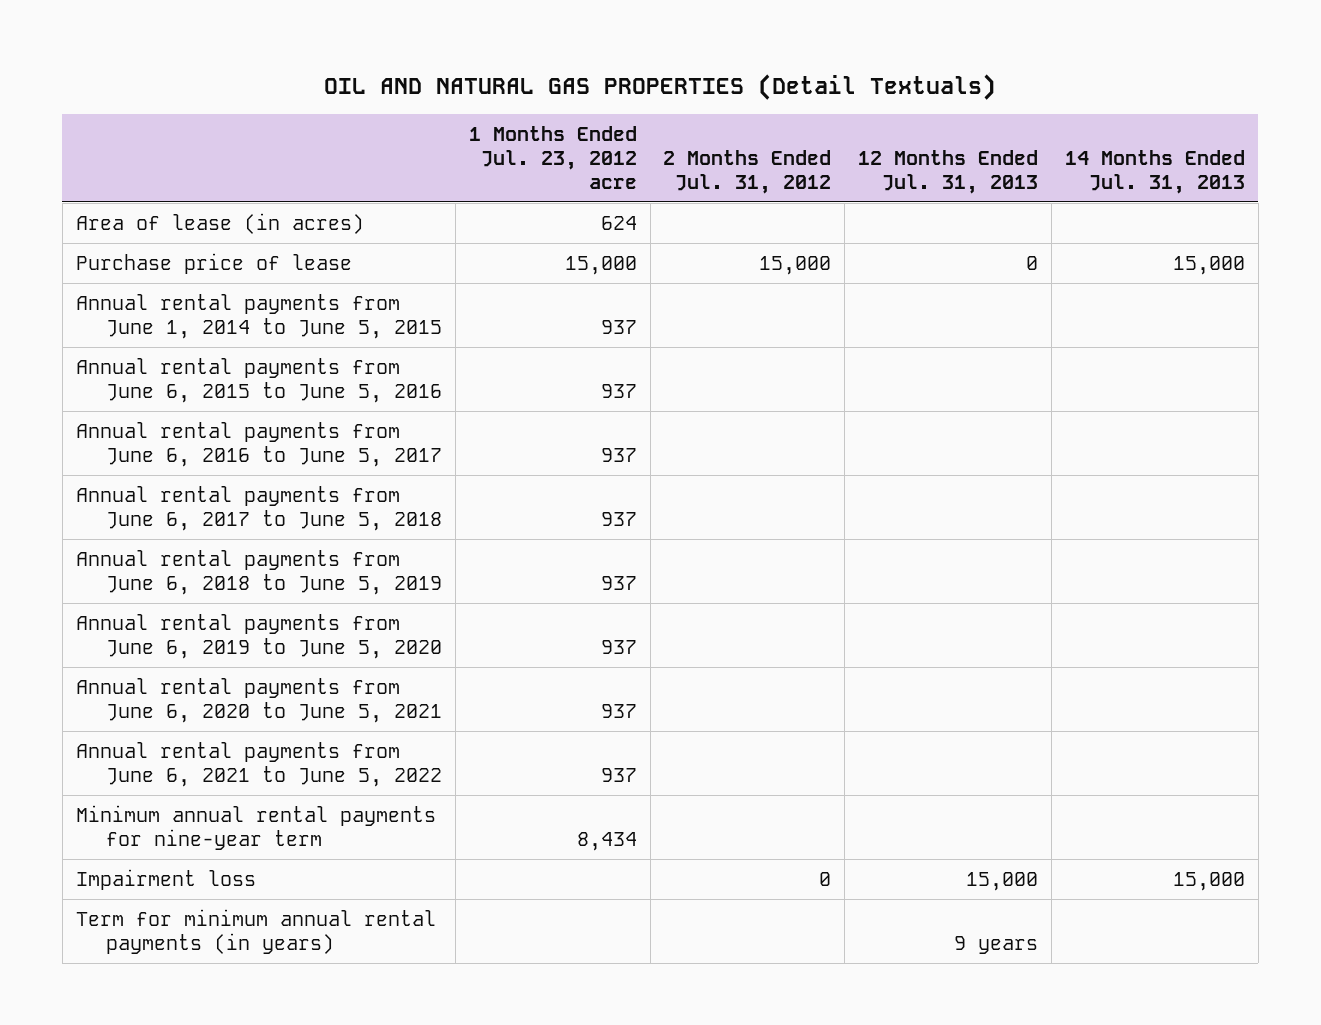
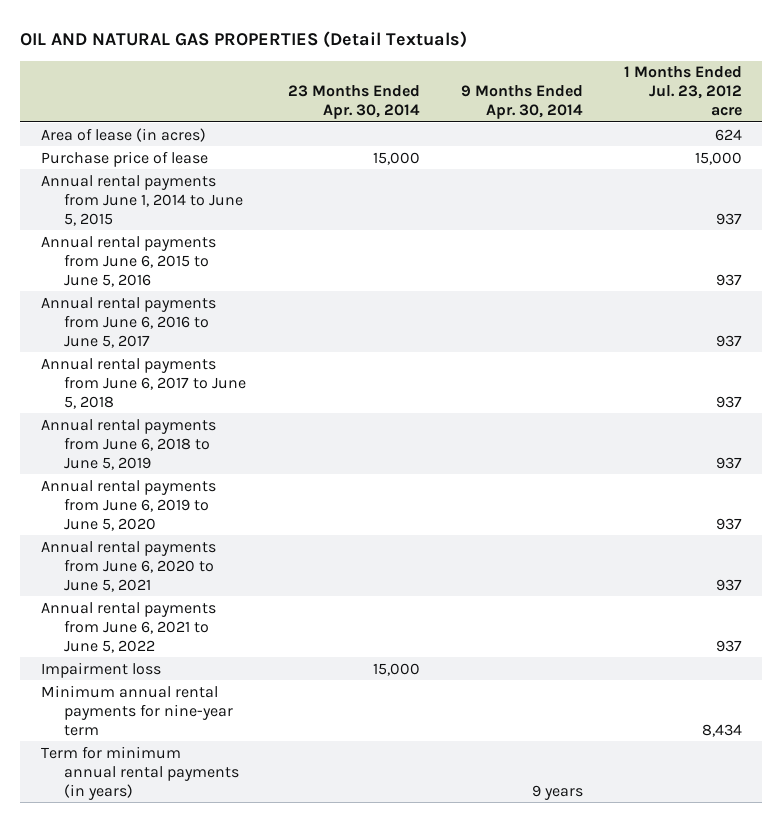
[663,149,832,194] 2 Months Ended Jul. 31, 2012 -> none
[858,149,1039,194] 12 Months Ended Jul. 31, 2013 -> none
[1064,149,1245,194] 14 Months Ended Jul. 31, 2013 -> none
none -> [287,85,420,120] 23 Months Ended Apr. 30, 2014
none -> [460,85,583,120] 9 Months Ended Apr. 30, 2014
[75,805,436,850] Minimum annual rental payments for nine-year term -> [40,684,234,736] Minimum annual rental payments for nine-year term

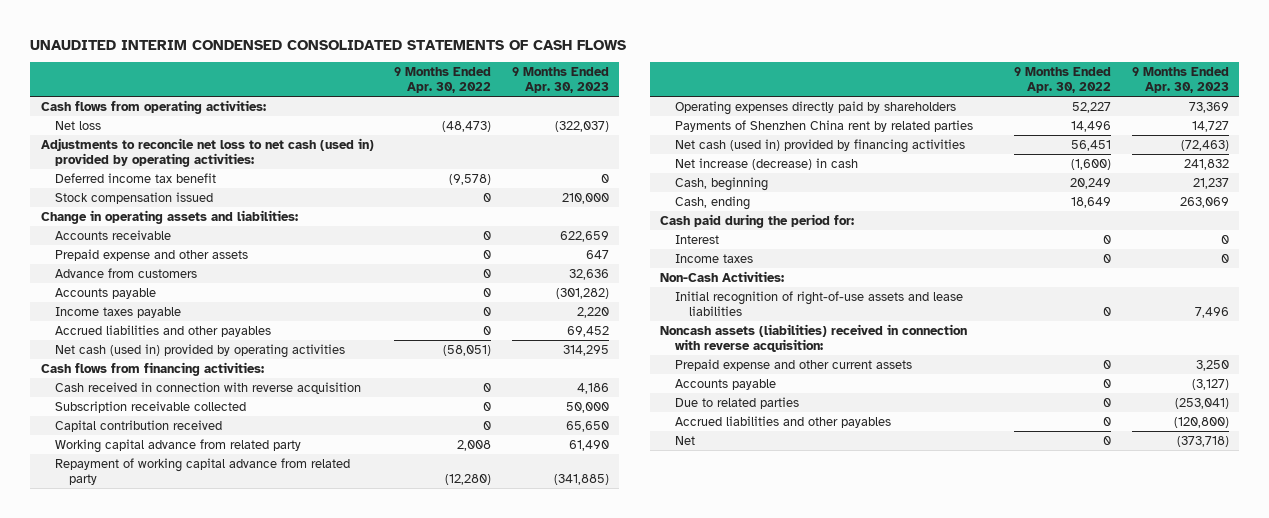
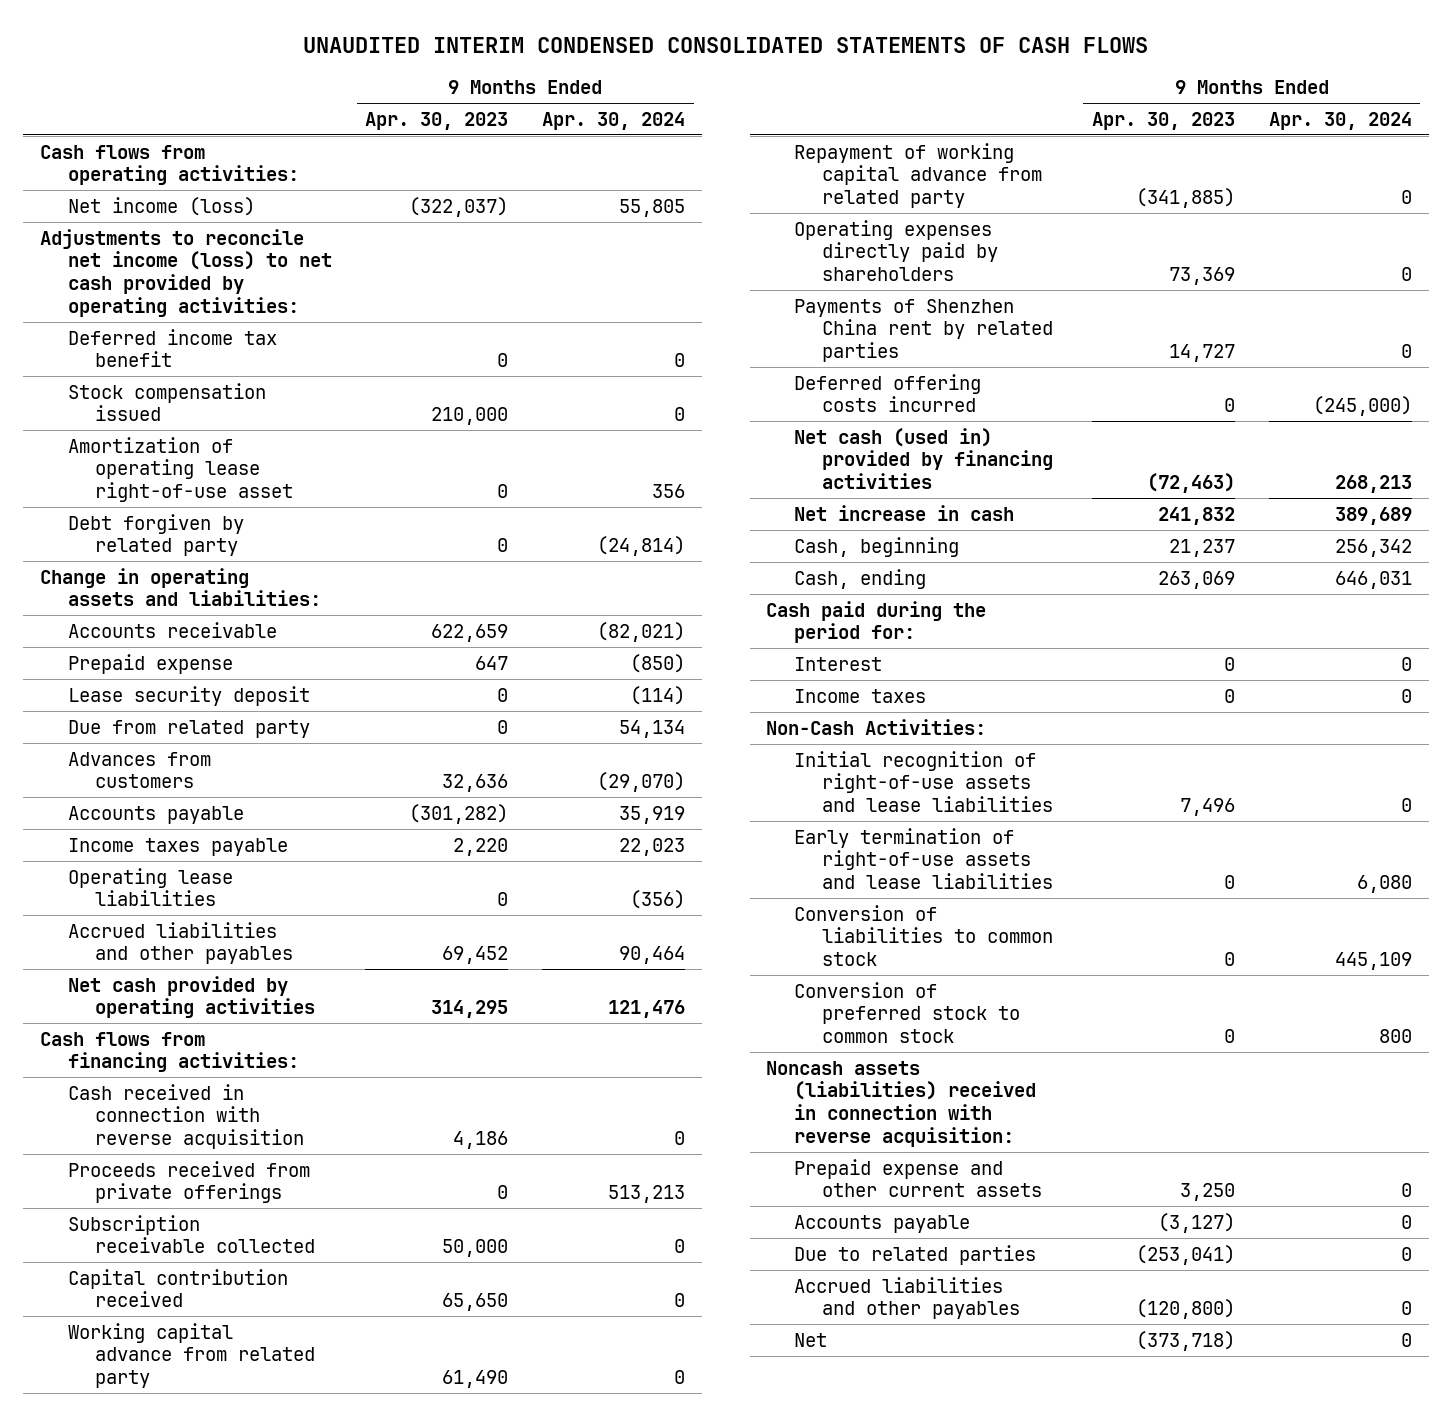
[394,66,492,93] 9 Months Ended Apr. 30, 2022 -> none
none -> [542,111,686,130] Apr. 30, 2024
[54,120,101,130] Net loss -> [67,196,255,216] Net income (loss)
[40,137,374,167] Adjustments to reconcile net loss to net cash (used in) provided by operating activities: -> [40,228,332,317] Adjustments to reconcile net income (loss) to net cash provided by operating activities:
none -> [67,436,294,503] Amortization of operating lease right-of-use asset
none -> [67,513,244,557] Debt forgiven by related party
[54,248,248,261] Prepaid expense and other assets -> [67,653,233,674] Prepaid expense
none -> [67,685,310,706] Lease security deposit
none -> [67,719,310,738] Due from related party
[54,267,197,278] Advance from customers -> [67,751,211,789] Advances from customers
none -> [67,867,233,907] Operating lease liabilities
[54,343,345,358] Net cash (used in) provided by operating activities -> [67,975,316,1019] Net cash provided by operating activities
none -> [67,1160,310,1204] Proceeds received from private offerings
none -> [794,373,982,413] Deferred offering costs incurred
[674,157,858,170] Net increase (decrease) in cash -> [794,504,1015,521] Net increase in cash
none -> [794,827,1053,890] Early termination of right-of-use assets and lease liabilities
none -> [794,904,1053,967] Conversion of liabilities to common stock
none -> [794,981,1020,1044] Conversion of preferred stock to common stock

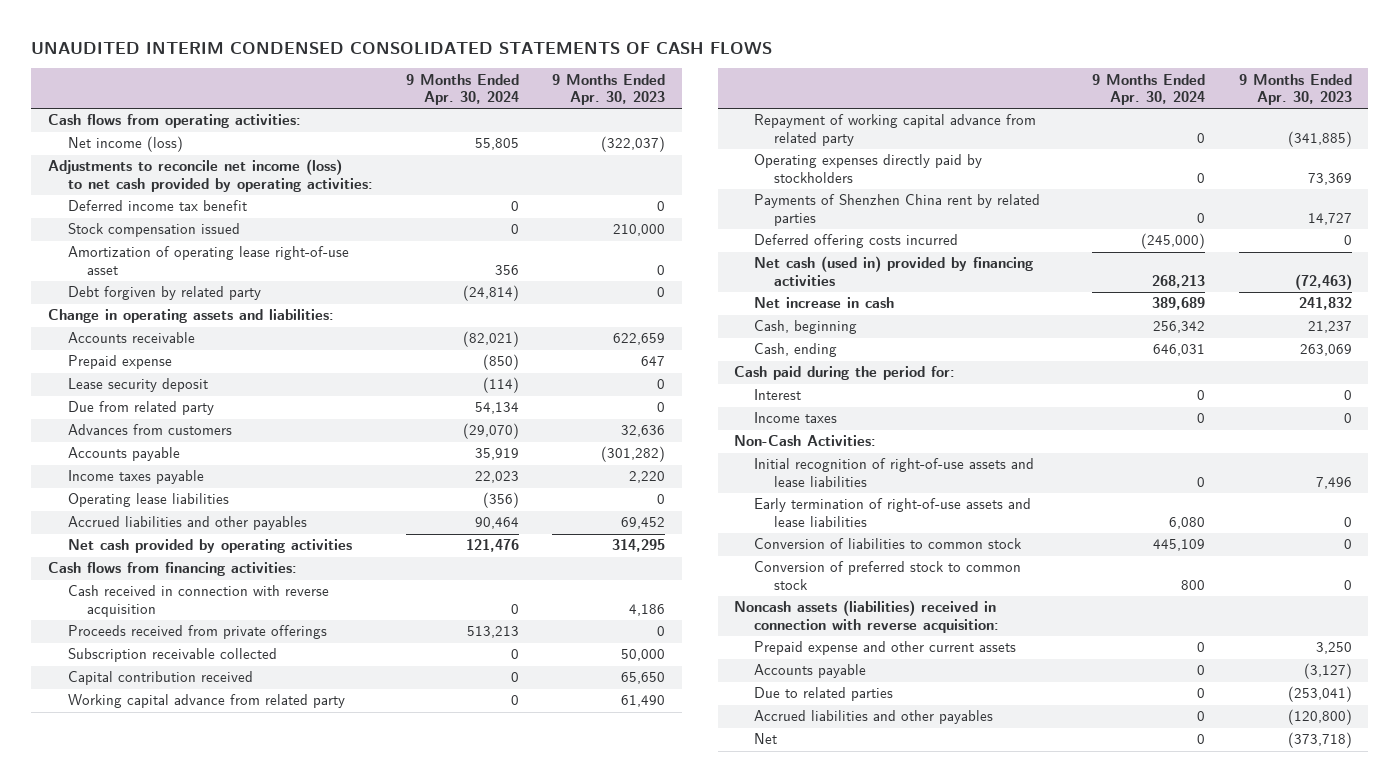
[794,219,998,282] Operating expenses directly paid by shareholders -> [754,154,983,183] Operating expenses directly paid by stockholders

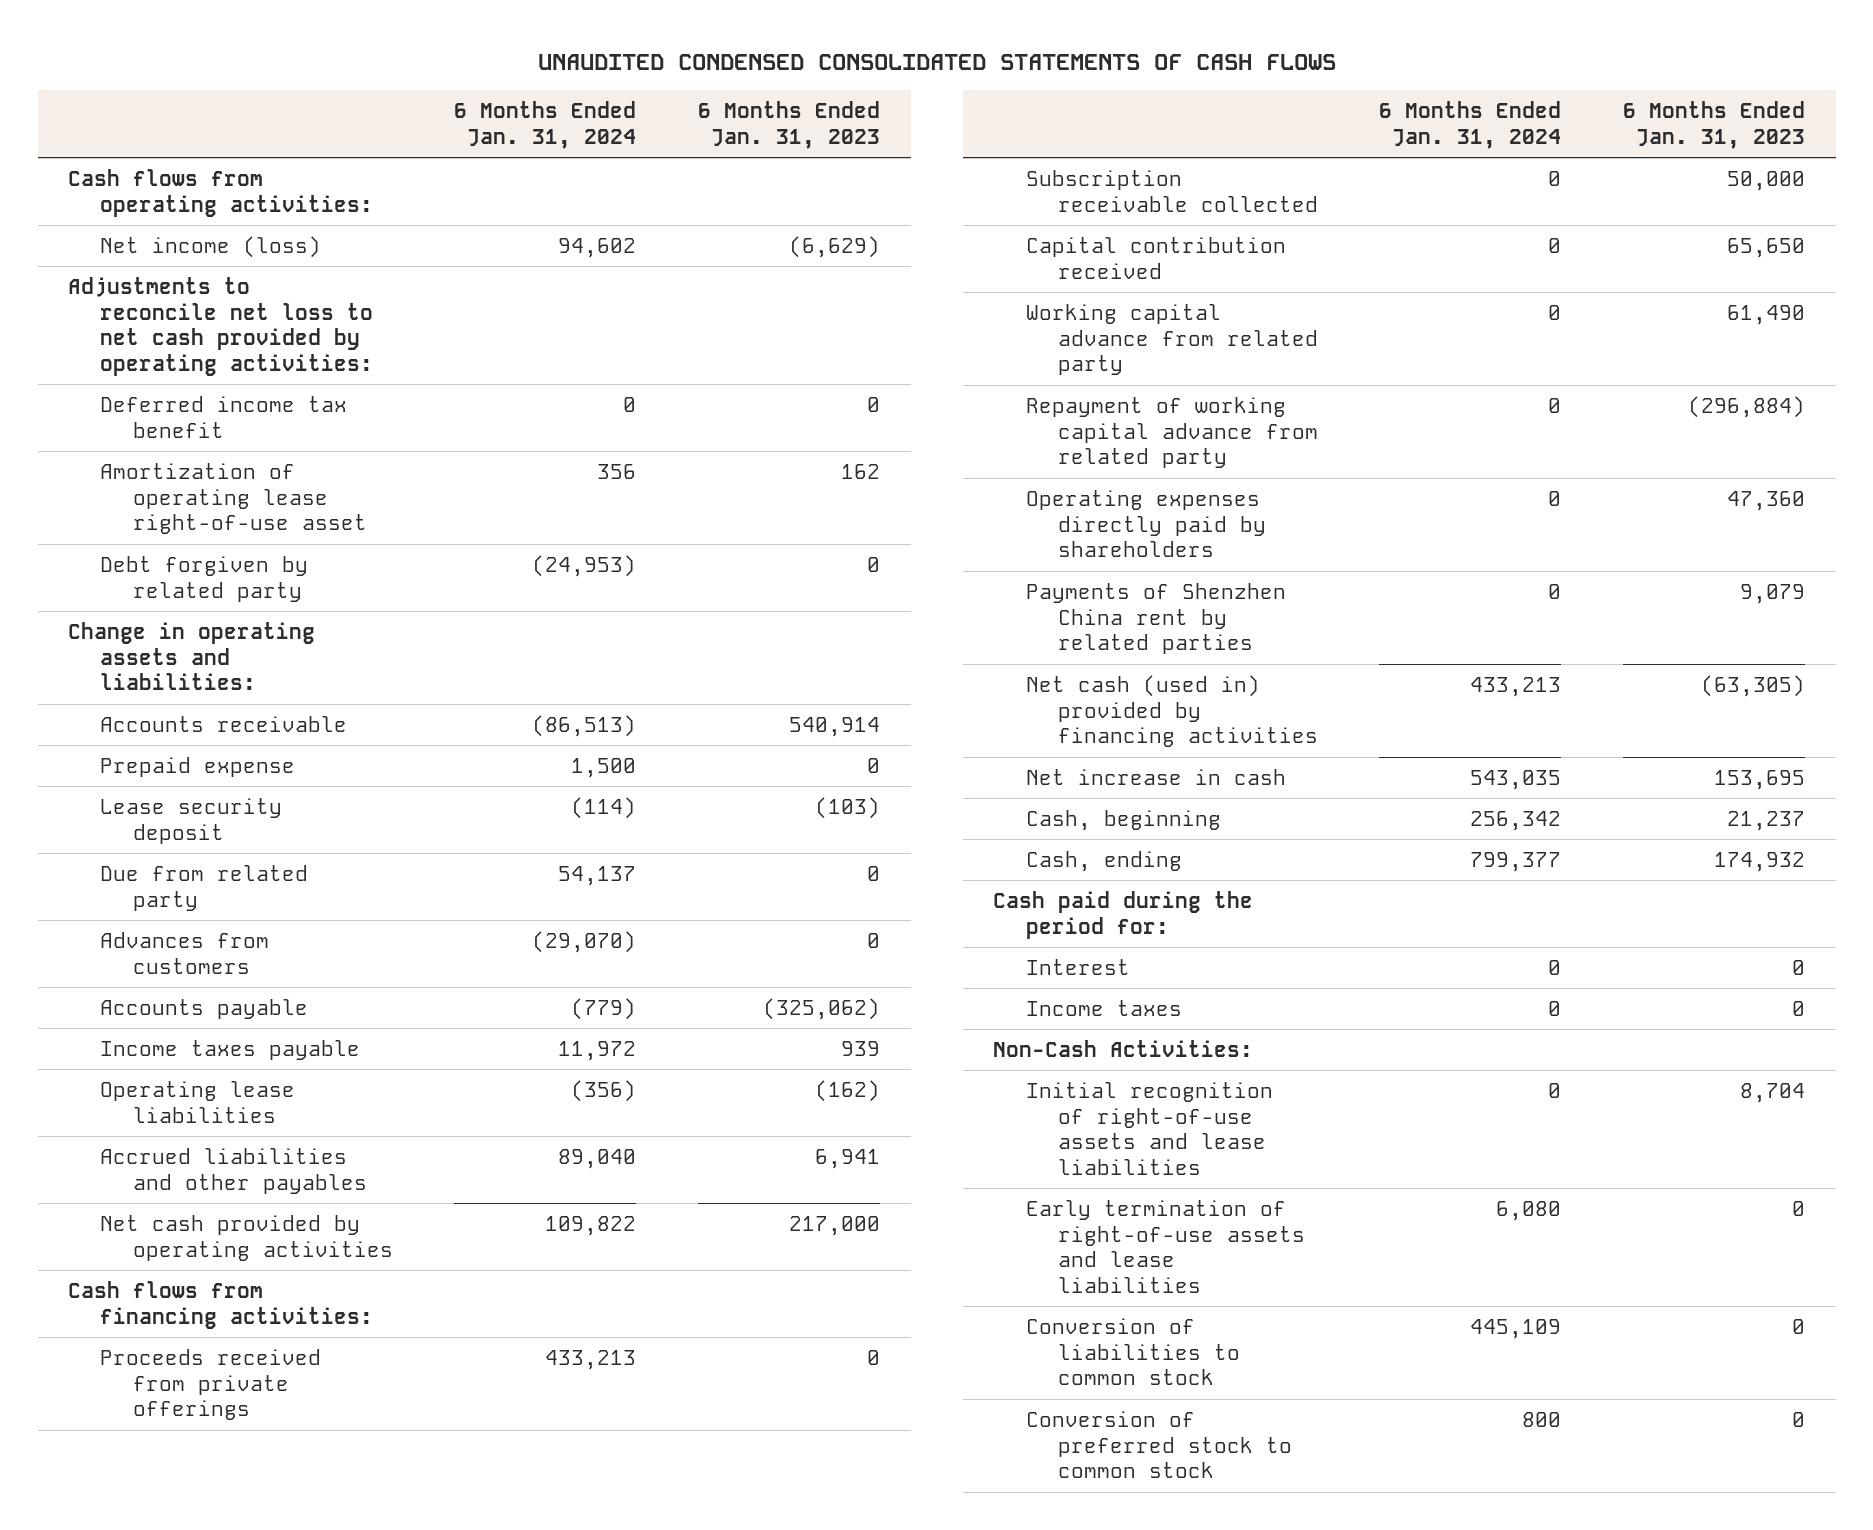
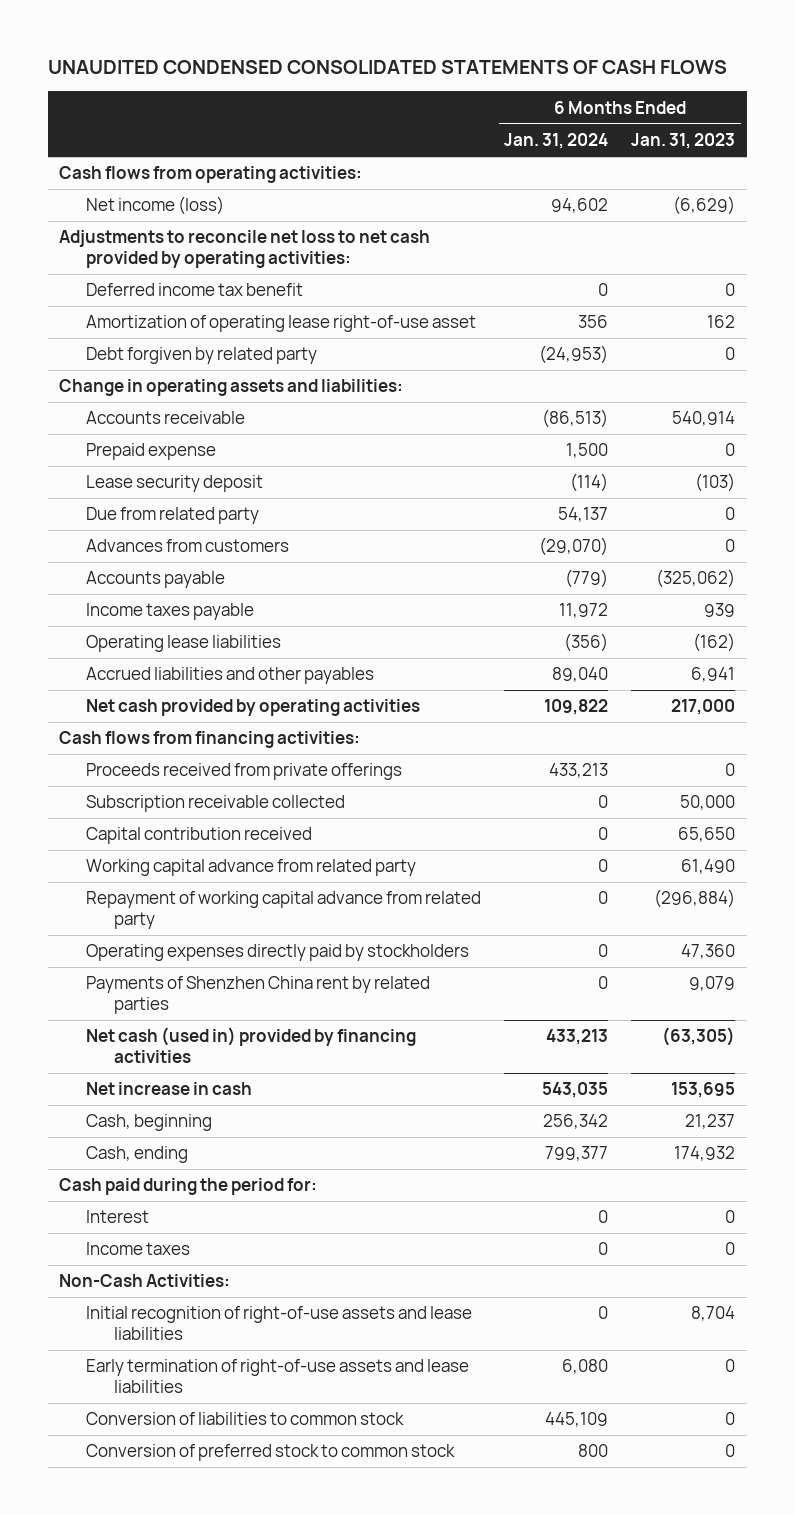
[1025,489,1266,558] Operating expenses directly paid by shareholders -> [86,944,470,962] Operating expenses directly paid by stockholders

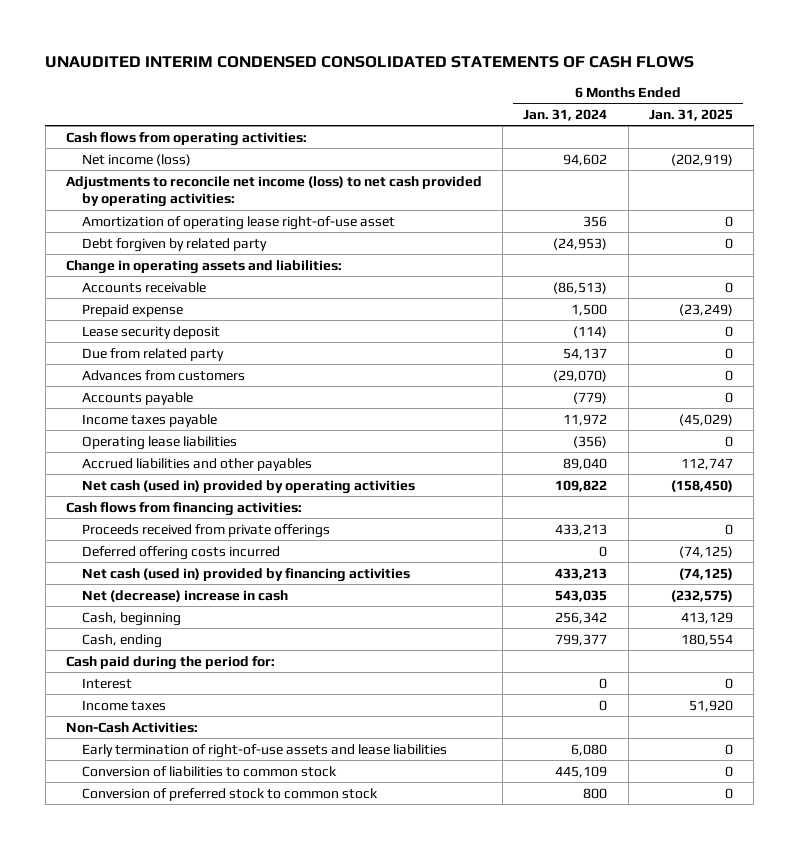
[47,60,727,75] UNAUDITED CONDENSED CONSOLIDATED STATEMENTS OF CASH FLOWS -> [45,56,695,69] UNAUDITED INTERIM CONDENSED CONSOLIDATED STATEMENTS OF CASH FLOWS
[631,133,736,150] Jan. 31, 2023 -> none
none -> [649,108,734,121] Jan. 31, 2025
[86,283,304,297] Deferred income tax benefit -> none
[59,230,431,269] Adjustments to reconcile net loss to net cash provided by operating activities: -> [65,175,482,208] Adjustments to reconcile net income (loss) to net cash provided by operating activities:
[86,699,421,717] Net cash provided by operating activities -> [81,479,415,494] Net cash (used in) provided by operating activities
[86,795,346,813] Subscription receivable collected -> none
[86,827,313,845] Capital contribution received -> none
[86,859,417,877] Working capital advance from related party -> none
[86,891,482,930] Repayment of working capital advance from related party -> none
[86,944,470,962] Operating expenses directly paid by stockholders -> none
[86,976,431,1015] Payments of Shenzhen China rent by related parties -> none
none -> [81,545,280,560] Deferred offering costs incurred
[86,1082,253,1096] Net increase in cash -> [81,589,288,602] Net (decrease) increase in cash
[86,1306,473,1341] Initial recognition of right-of-use assets and lease liabilities -> none

